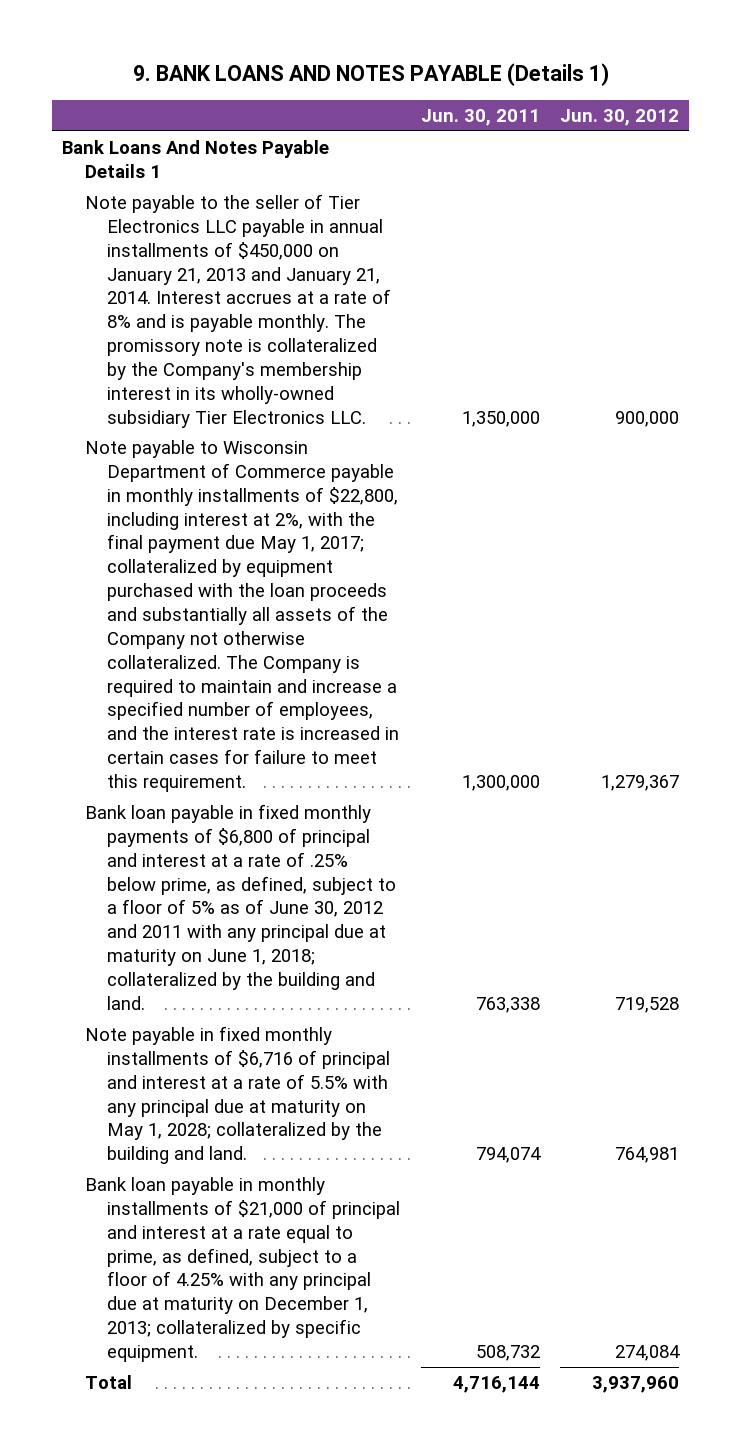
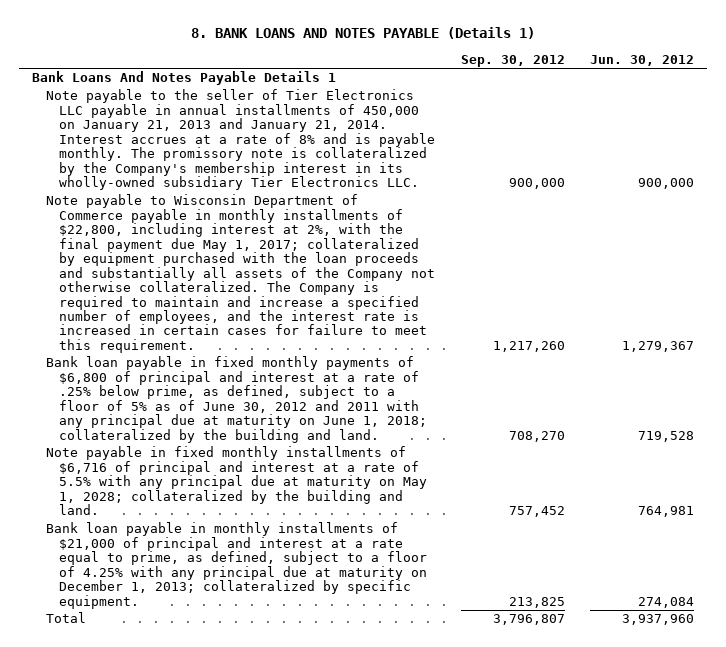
[132,63,609,87] 9. BANK LOANS AND NOTES PAYABLE (Details 1) -> [191,27,536,40] 8. BANK LOANS AND NOTES PAYABLE (Details 1)
[420,108,540,126] Jun. 30, 2011 -> none
none -> [460,54,565,67] Sep. 30, 2012
[84,194,392,428] Note payable to the seller of Tier Electronics LLC payable in annual installments of $450,000 on January 21, 2013 and January 21, 2014. Interest accrues at a rate of 8% and is payable monthly. The promissory note is collateralized by the Company's membership interest in its wholly-owned subsidiary Tier Electronics LLC. -> [45,89,436,191] Note payable to the seller of Tier Electronics LLC payable in annual installments of 450,000 on January 21, 2013 and January 21, 2014. Interest accrues at a rate of 8% and is payable monthly. The promissory note is collateralized by the Company's membership interest in its wholly-owned subsidiary Tier Electronics LLC.

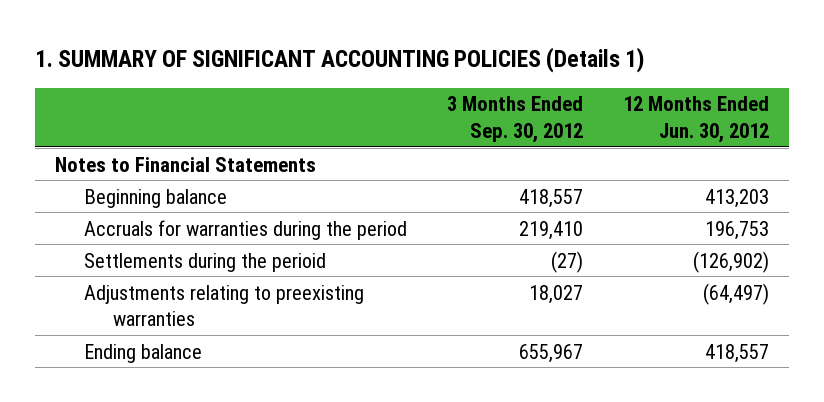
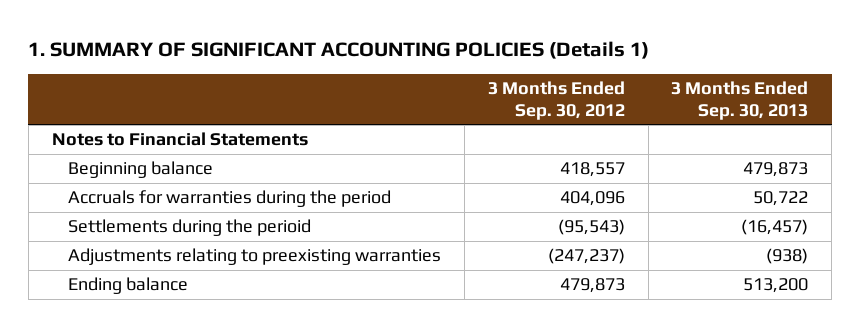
[622,96,769,143] 12 Months Ended Jun. 30, 2012 -> none
none -> [671,81,809,120] 3 Months Ended Sep. 30, 2013
[519,220,584,240] 219,410 -> [559,191,625,207] 404,096
[551,250,584,273] (27) -> [557,219,625,236] (95,543)
[529,284,584,304] 18,027 -> [547,248,625,265] (247,237)
[519,343,584,363] 655,967 -> [559,278,625,294] 479,873

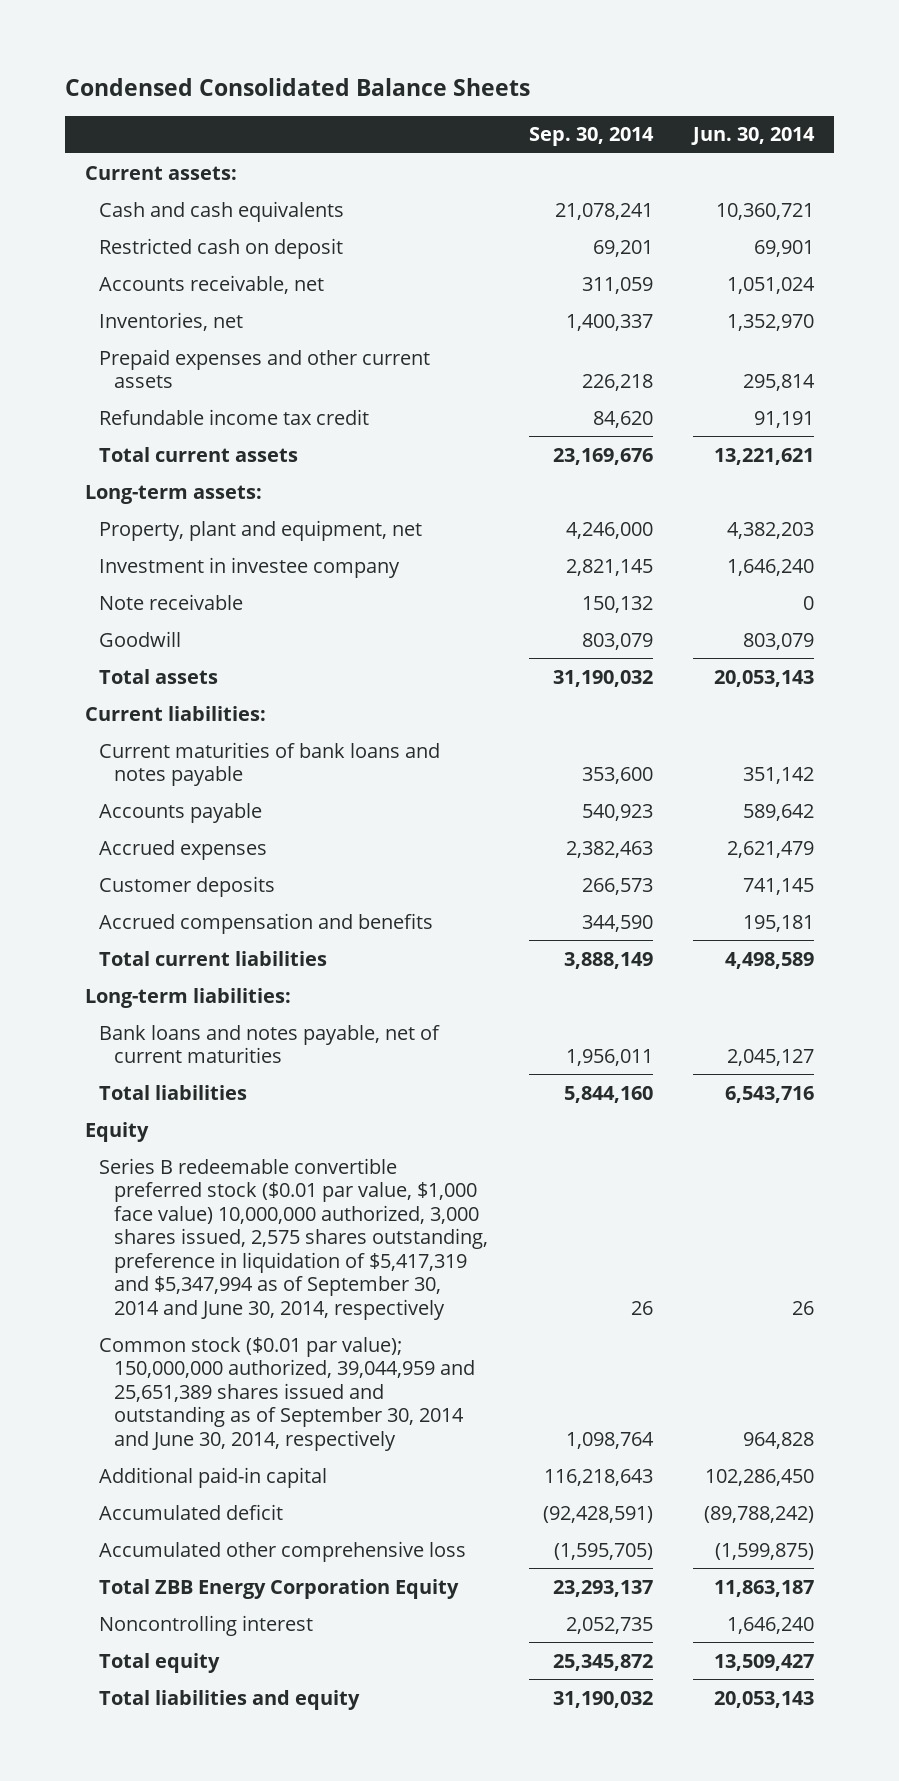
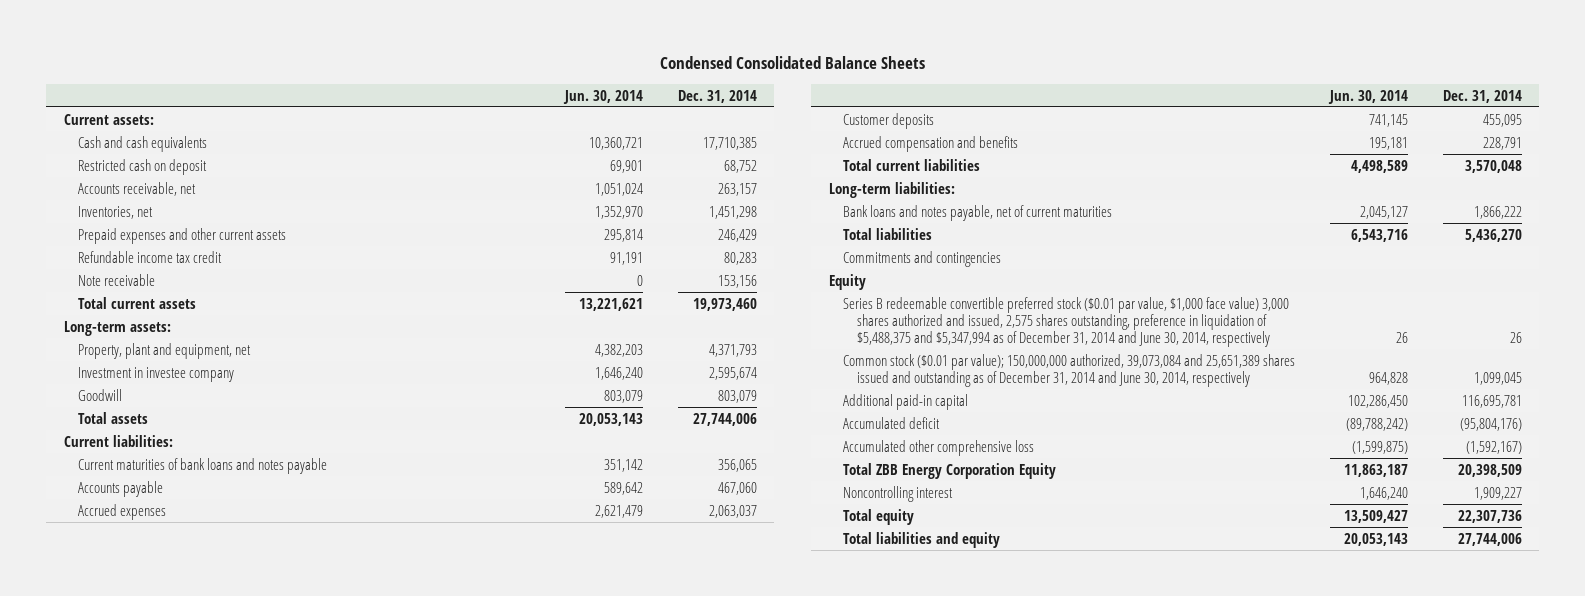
[528,127,654,147] Sep. 30, 2014 -> none
none -> [677,89,757,103] Dec. 31, 2014
[99,593,244,610] Note receivable -> [77,273,155,286] Note receivable
none -> [842,250,1001,267] Commitments and contingencies
[99,1157,489,1320] Series B redeemable convertible preferred stock ($0.01 par value, $1,000 face value) 10,000,000 authorized, 3,000 shares issued, 2,575 shares outstanding, preference in liquidation of $5,417,319 and $5,347,994 as of September 30, 2014 and June 30, 2014, respectively -> [842,296,1289,347] Series B redeemable convertible preferred stock ($0.01 par value, $1,000 face value) 3,000 shares authorized and issued, 2,575 shares outstanding, preference in liquidation of $5,488,375 and $5,347,994 as of December 31, 2014 and June 30, 2014, respectively
[99,1336,476,1451] Common stock ($0.01 par value); 150,000,000 authorized, 39,044,959 and 25,651,389 shares issued and outstanding as of September 30, 2014 and June 30, 2014, respectively -> [842,353,1295,387] Common stock ($0.01 par value); 150,000,000 authorized, 39,073,084 and 25,651,389 shares issued and outstanding as of December 31, 2014 and June 30, 2014, respectively

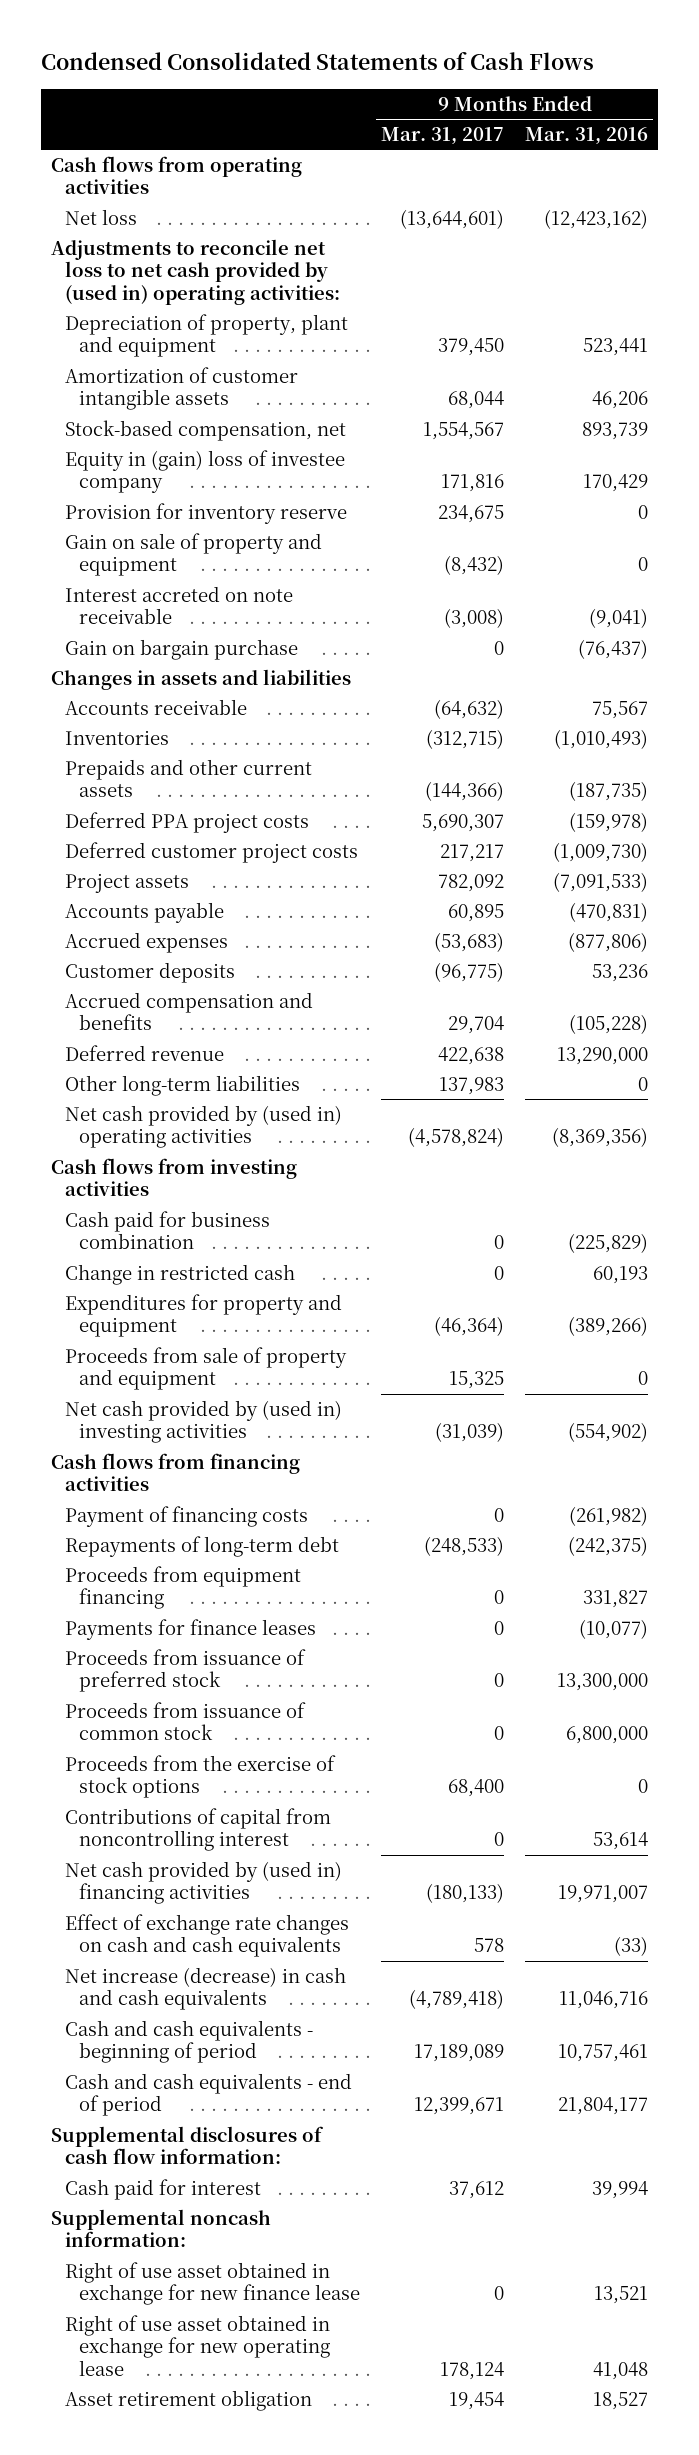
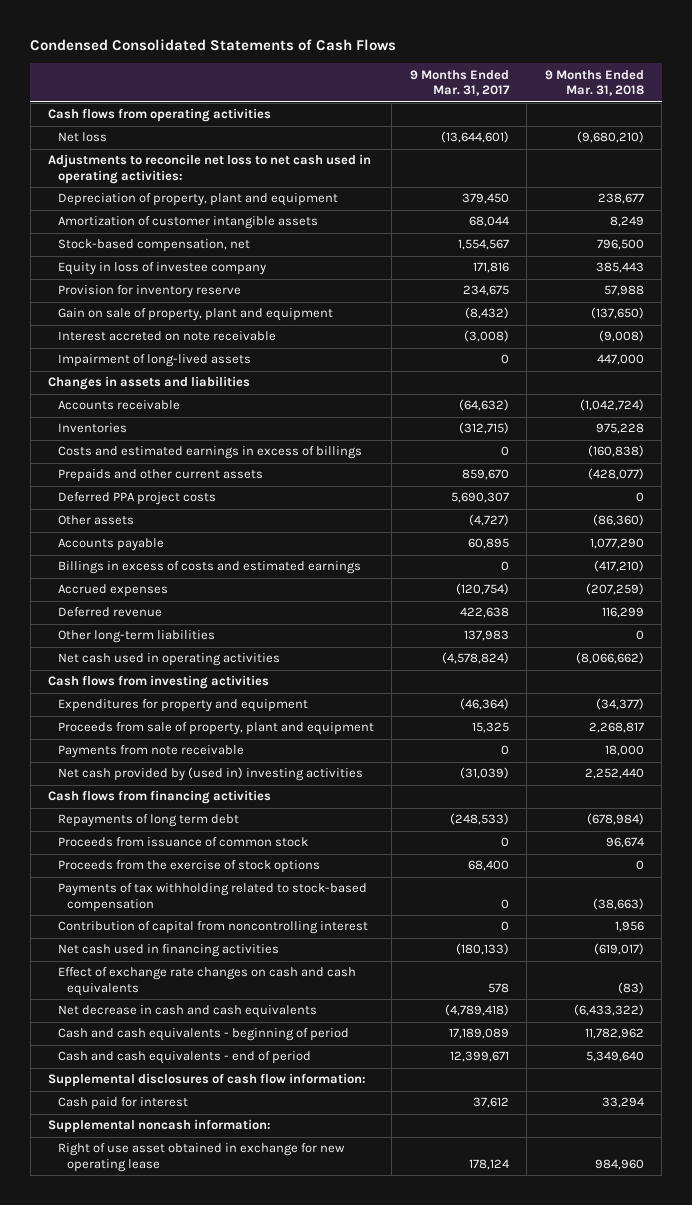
[525,127,649,146] Mar. 31, 2016 -> none
none -> [544,69,644,97] 9 Months Ended Mar. 31, 2018
[51,239,341,305] Adjustments to reconcile net loss to net cash provided by (used in) operating activities: -> [48,154,372,184] Adjustments to reconcile net loss to net cash used in operating activities:
[65,450,346,494] Equity in (gain) loss of investee company -> [57,262,266,276] Equity in loss of investee company
[65,533,323,577] Gain on sale of property and equipment -> [57,308,333,322] Gain on sale of property, plant and equipment
[65,639,299,661] Gain on bargain purchase -> none
none -> [57,354,251,368] Impairment of long-lived assets
none -> [57,446,362,460] Costs and estimated earnings in excess of billings
[425,781,505,802] (144,366) -> [461,469,509,481] 859,670
[65,842,359,864] Deferred customer project costs -> none
[65,873,190,894] Project assets -> none
none -> [57,515,134,526] Other assets
[65,962,236,984] Customer deposits -> none
[65,992,314,1031] Accrued compensation and benefits -> none
none -> [57,561,361,575] Billings in excess of costs and estimated earnings
[434,932,505,953] (53,683) -> [455,583,509,596] (120,754)
[65,1105,343,1149] Net cash provided by (used in) operating activities -> [57,653,280,667] Net cash used in operating activities
[65,1211,271,1250] Cash paid for business combination -> none
[65,1264,296,1286] Change in restricted cash -> none
[65,1347,348,1391] Proceeds from sale of property and equipment -> [57,722,374,736] Proceeds from sale of property, plant and equipment
none -> [57,745,244,759] Payments from note receivable
[65,1506,309,1528] Payment of financing costs -> none
[65,1566,302,1610] Proceeds from equipment financing -> none
[65,1619,317,1641] Payments for finance leases -> none
[65,1649,307,1693] Proceeds from issuance of preferred stock -> none
[65,1536,340,1558] Repayments of long-term debt -> [57,814,239,828] Repayments of long term debt
none -> [57,883,367,912] Payments of tax withholding related to stock-based compensation
[65,1808,332,1852] Contributions of capital from noncontrolling interest -> [57,921,368,935] Contribution of capital from noncontrolling interest
[65,1861,343,1905] Net cash provided by (used in) financing activities -> [57,944,279,958] Net cash used in financing activities
[65,1967,347,2011] Net increase (decrease) in cash and cash equivalents -> [57,1005,317,1019] Net decrease in cash and cash equivalents
[65,2262,361,2306] Right of use asset obtained in exchange for new finance lease -> none
[65,2390,313,2412] Asset retirement obligation -> none

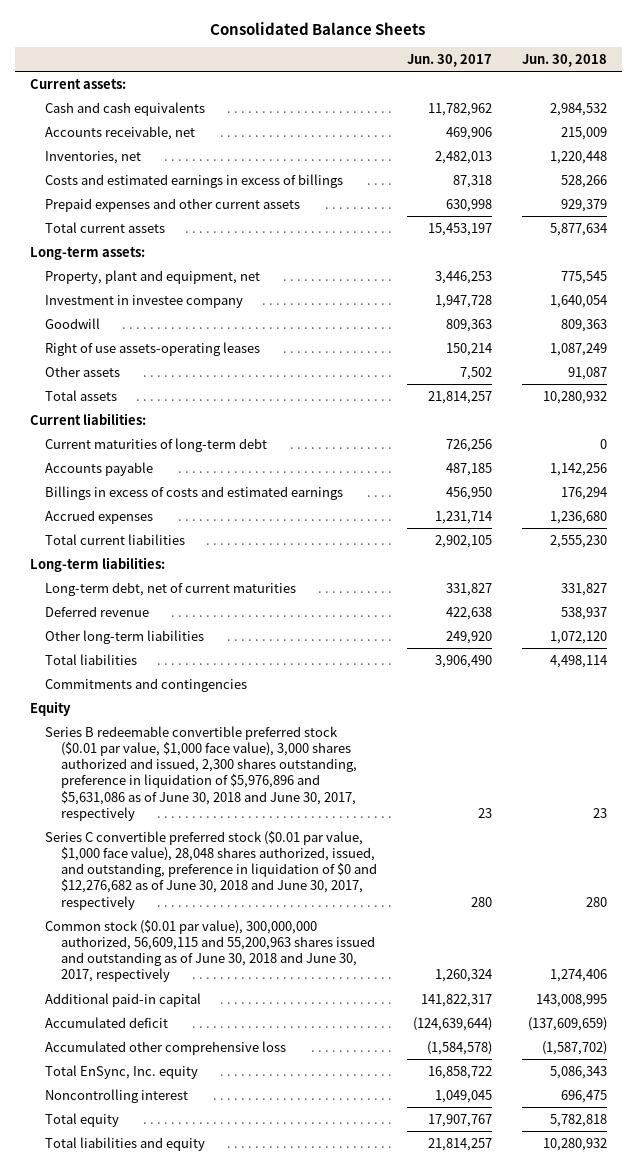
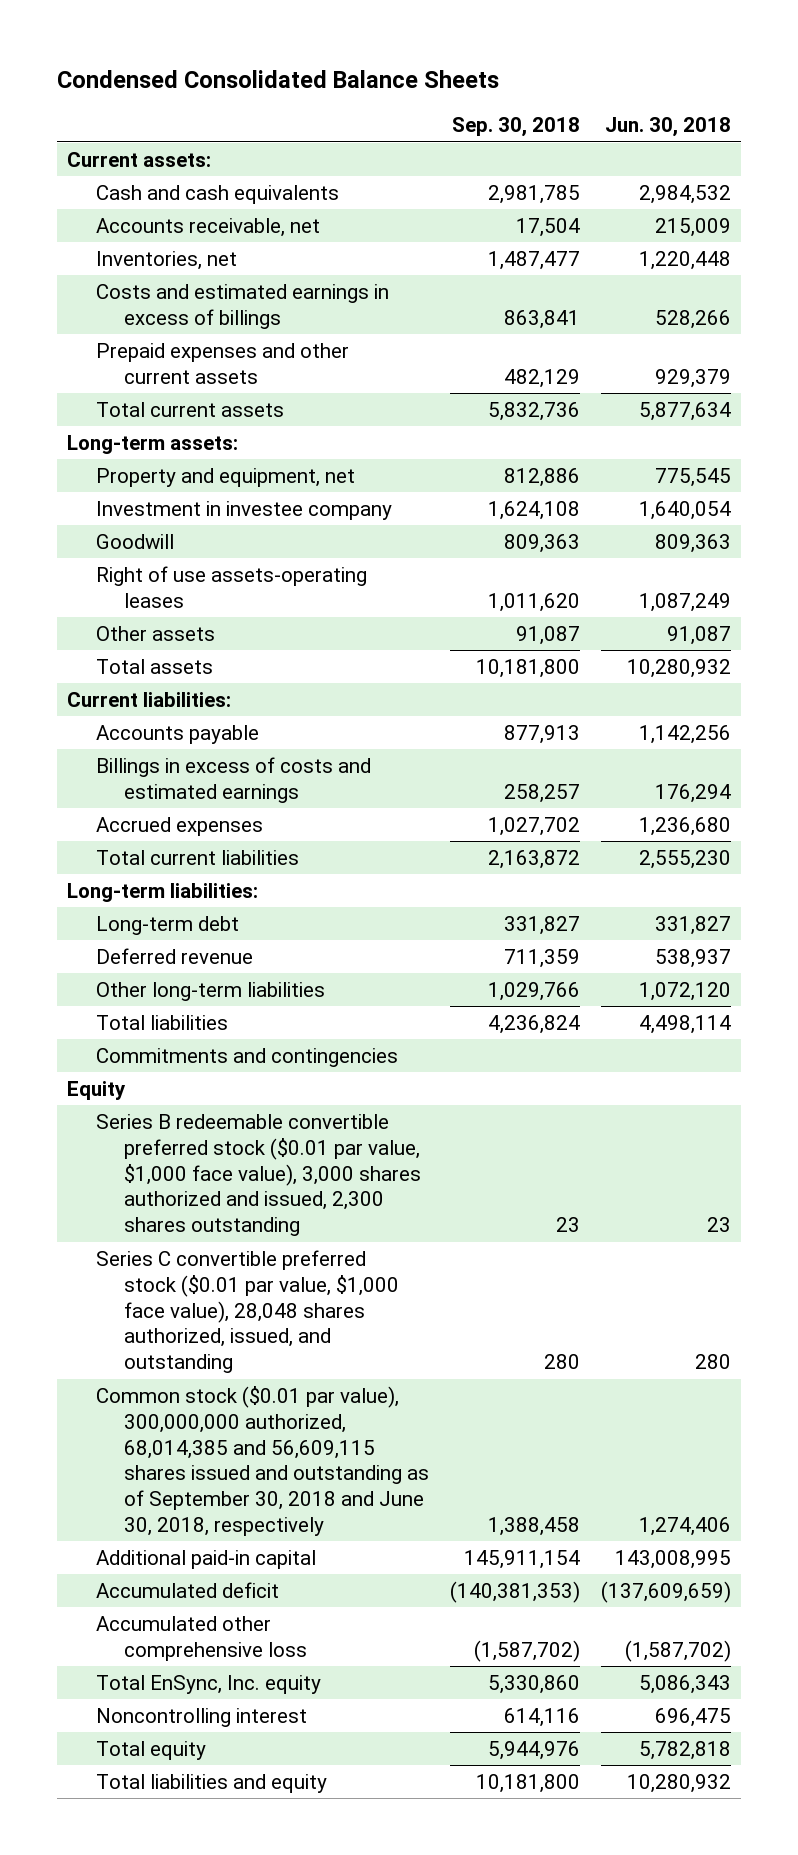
[210,21,426,35] Consolidated Balance Sheets -> [56,70,499,89] Condensed Consolidated Balance Sheets
[406,54,492,68] Jun. 30, 2017 -> none
none -> [452,117,581,138] Sep. 30, 2018
[45,269,261,284] Property, plant and equipment, net -> [95,467,355,487] Property and equipment, net
[45,437,268,452] Current maturities of long-term debt -> none
[45,581,297,596] Long-term debt, net of current maturities -> [95,915,239,935] Long-term debt
[45,725,357,821] Series B redeemable convertible preferred stock ($0.01 par value, $1,000 face value), 3,000 shares authorized and issued, 2,300 shares outstanding, preference in liquidation of $5,976,896 and $5,631,086 as of June 30, 2018 and June 30, 2017, respectively -> [95,1113,422,1237] Series B redeemable convertible preferred stock ($0.01 par value, $1,000 face value), 3,000 shares authorized and issued, 2,300 shares outstanding
[45,830,377,910] Series C convertible preferred stock ($0.01 par value, $1,000 face value), 28,048 shares authorized, issued, and outstanding, preference in liquidation of $0 and $12,276,682 as of June 30, 2018 and June 30, 2017, respectively -> [95,1249,400,1374] Series C convertible preferred stock ($0.01 par value, $1,000 face value), 28,048 shares authorized, issued, and outstanding
[45,919,375,983] Common stock ($0.01 par value), 300,000,000 authorized, 56,609,115 and 55,200,963 shares issued and outstanding as of June 30, 2018 and June 30, 2017, respectively -> [95,1385,430,1537] Common stock ($0.01 par value), 300,000,000 authorized, 68,014,385 and 56,609,115 shares issued and outstanding as of September 30, 2018 and June 30, 2018, respectively

